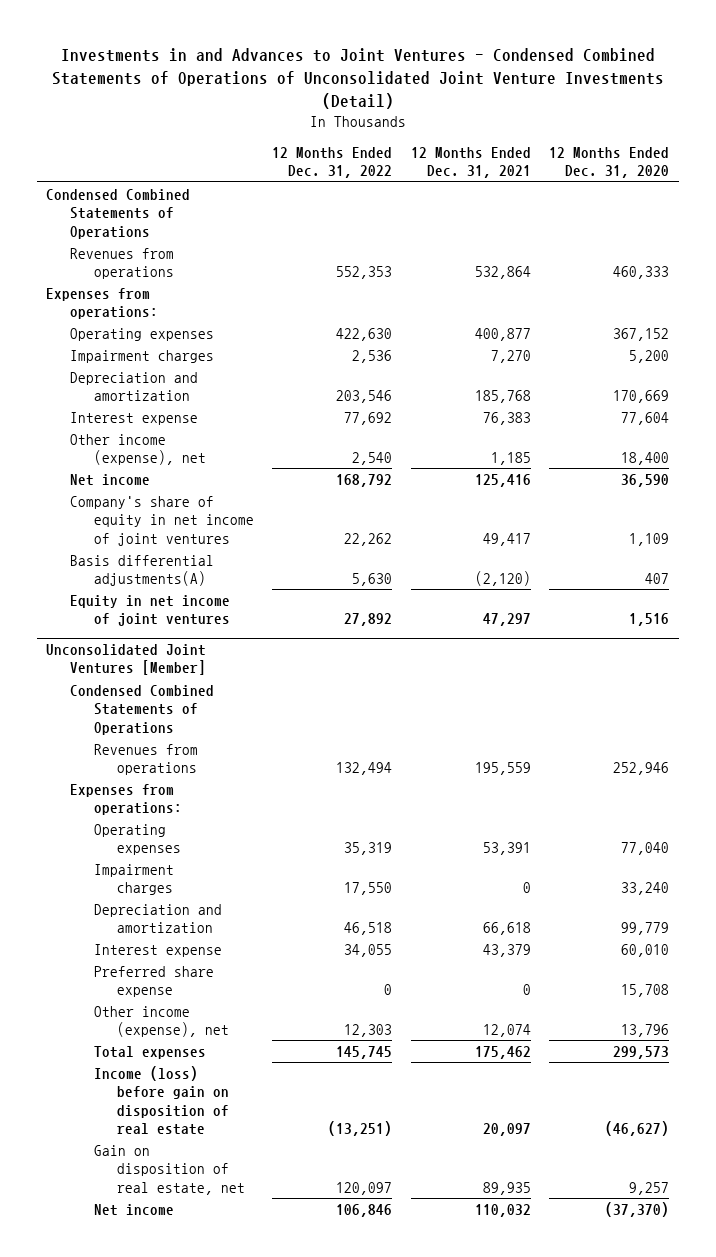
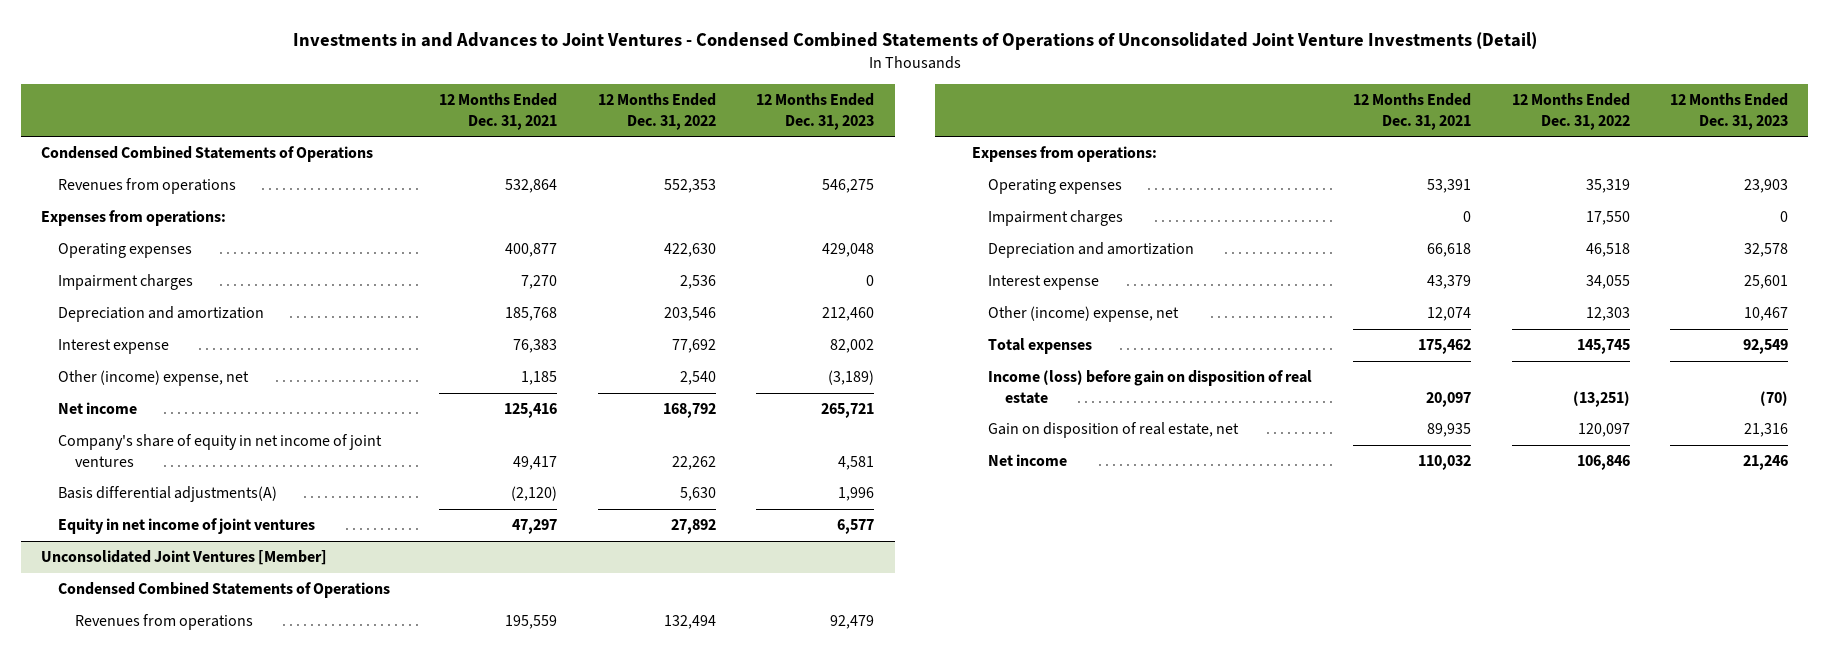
[549,146,670,179] 12 Months Ended Dec. 31, 2020 -> none
none -> [756,92,875,130] 12 Months Ended Dec. 31, 2023
[70,433,206,466] Other income (expense), net -> [57,370,249,387] Other (income) expense, net
[93,965,214,998] Preferred share expense -> none
[93,1005,230,1038] Other income (expense), net -> [988,306,1180,323] Other (income) expense, net

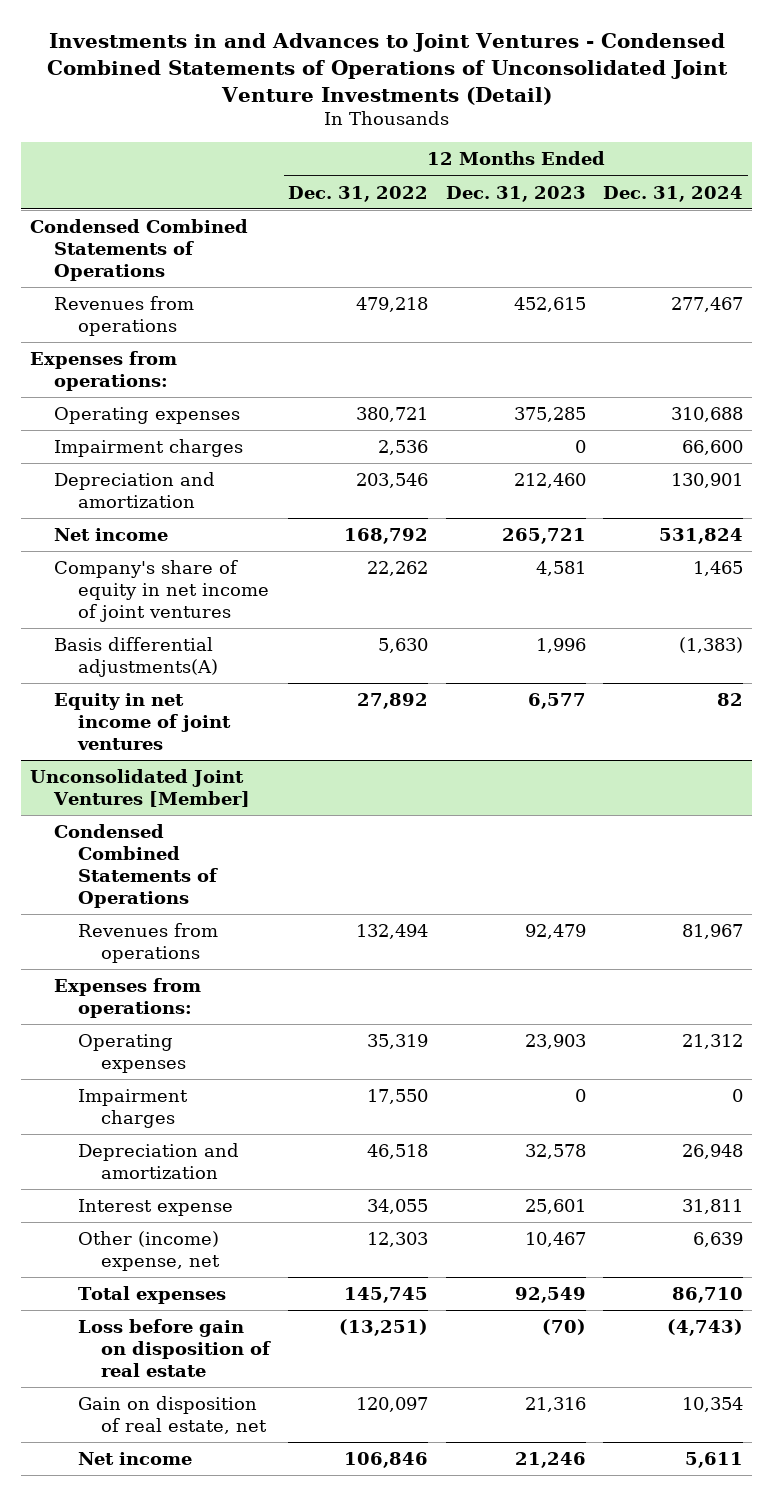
[439,92,558,130] 12 Months Ended Dec. 31, 2021 -> none
none -> [603,185,744,202] Dec. 31, 2024
[663,179,716,194] 552,353 -> [355,296,428,312] 479,218
[822,179,875,194] 546,275 -> [513,296,586,312] 452,615
[663,243,716,258] 422,630 -> [355,406,428,422] 380,721
[822,243,875,258] 429,048 -> [513,406,586,422] 375,285
[57,339,169,355] Interest expense -> none
[57,370,249,387] Other (income) expense, net -> none
[988,370,1313,404] Income (loss) before gain on disposition of real estate -> [77,1318,272,1378] Loss before gain on disposition of real estate

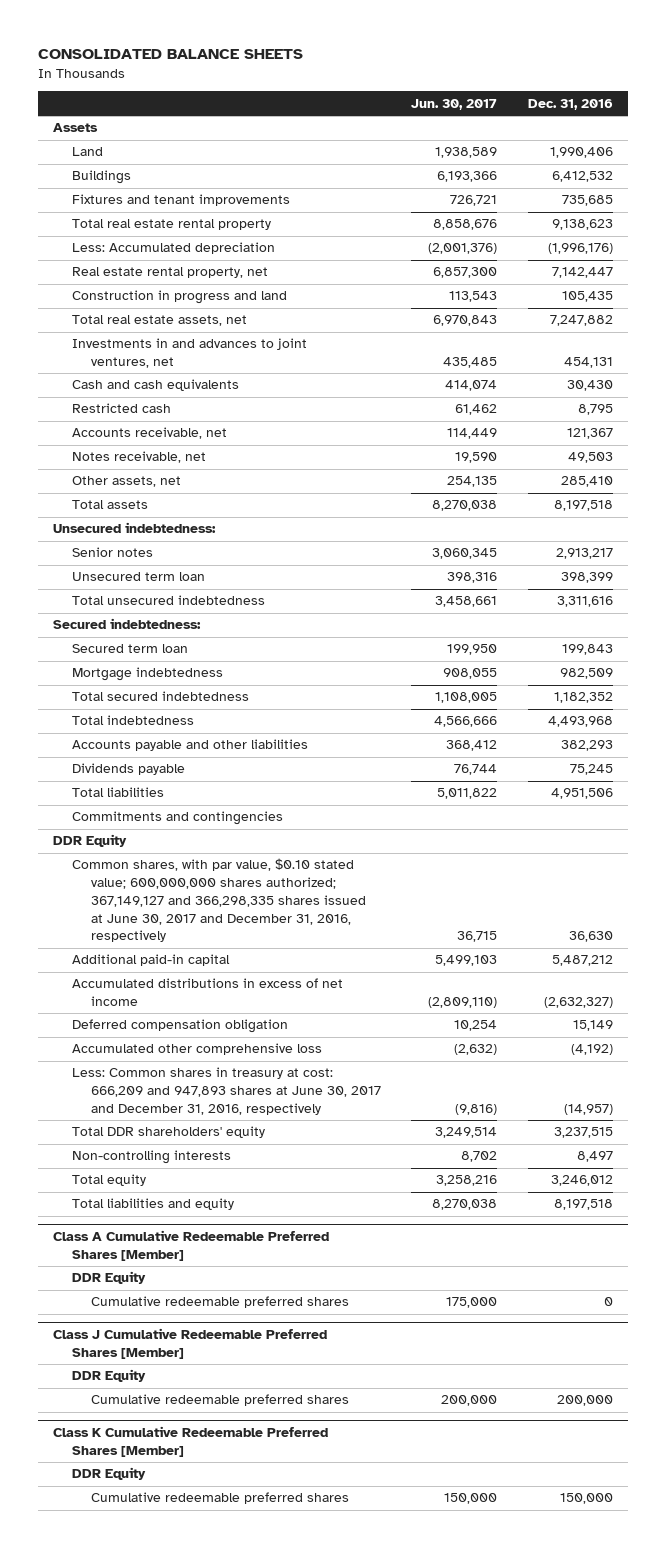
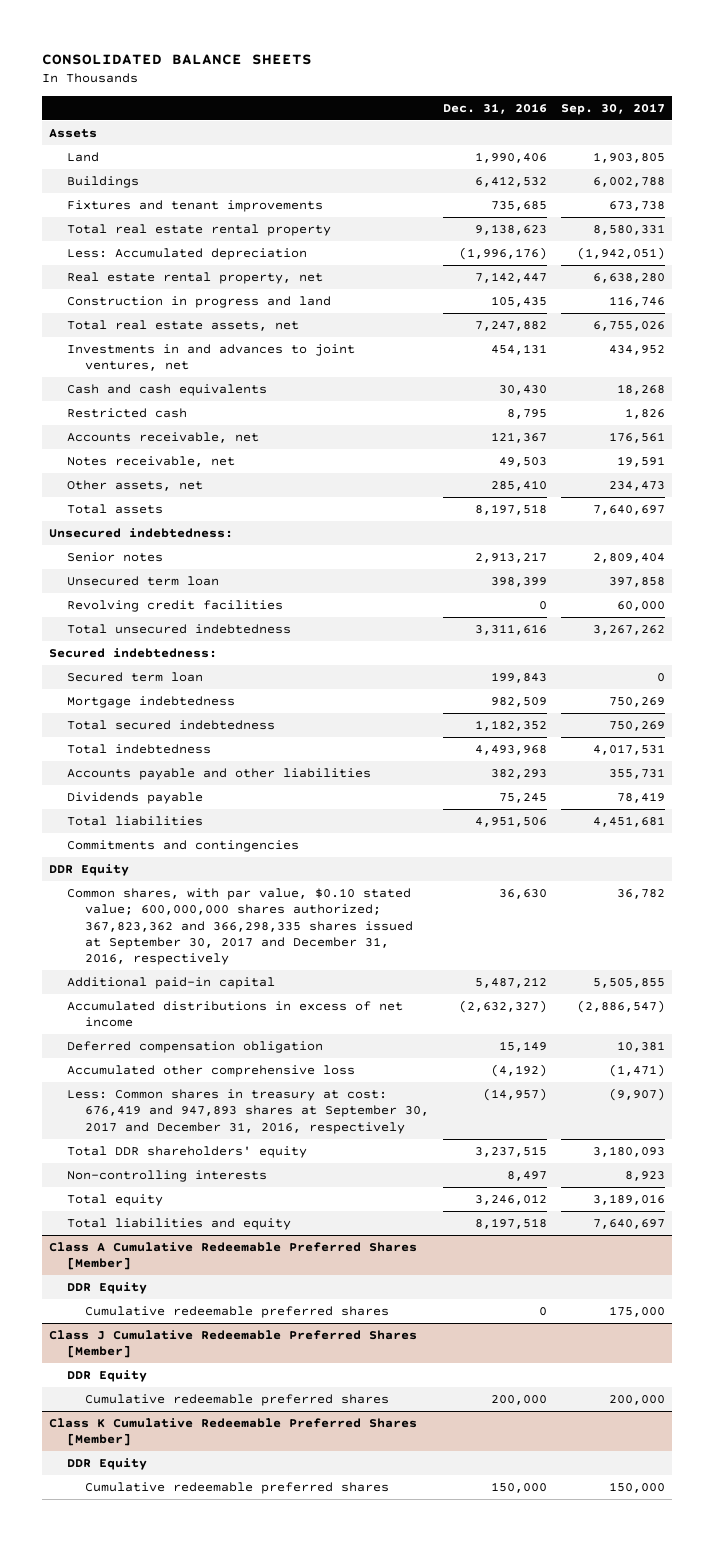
[411,98,498,110] Jun. 30, 2017 -> none
none -> [560,102,665,115] Sep. 30, 2017
none -> [67,600,284,613] Revolving credit facilities
[72,858,367,943] Common shares, with par value, $0.10 stated value; 600,000,000 shares authorized; 367,149,127 and 366,298,335 shares issued at June 30, 2017 and December 31, 2016, respectively -> [67,888,413,966] Common shares, with par value, $0.10 stated value; 600,000,000 shares authorized; 367,823,362 and 366,298,335 shares issued at September 30, 2017 and December 31, 2016, respectively
[72,1067,382,1115] Less: Common shares in treasury at cost: 666,209 and 947,893 shares at June 30, 2017 and December 31, 2016, respectively -> [67,1089,429,1134] Less: Common shares in treasury at cost: 676,419 and 947,893 shares at September 30, 2017 and December 31, 2016, respectively

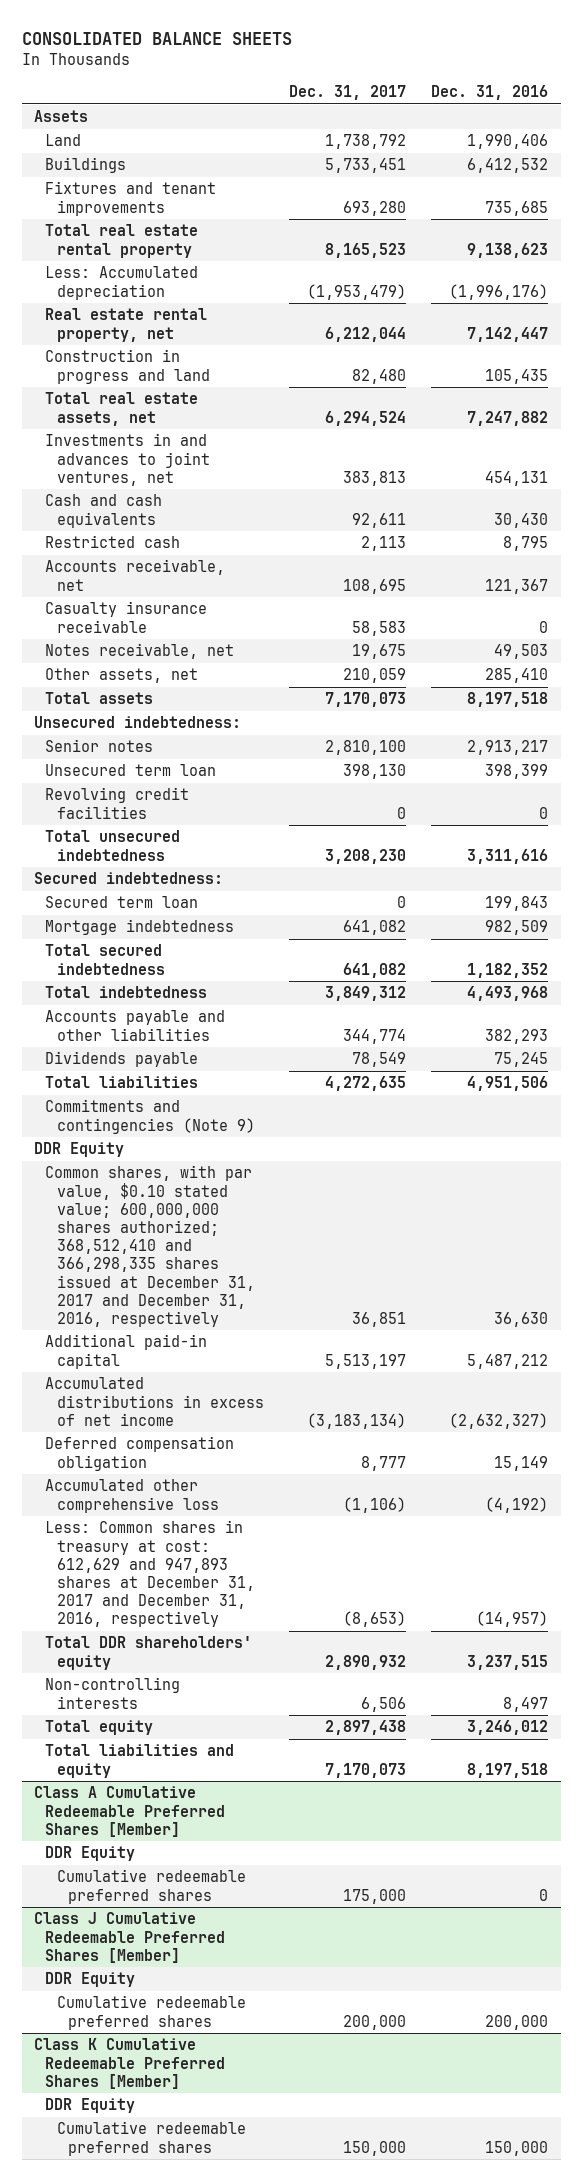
[560,102,665,115] Sep. 30, 2017 -> none
none -> [288,85,406,101] Dec. 31, 2017
none -> [45,601,208,633] Casualty insurance receivable
[67,840,300,853] Commitments and contingencies -> [45,1099,255,1134] Commitments and contingencies (Note 9)
[67,888,413,966] Common shares, with par value, $0.10 stated value; 600,000,000 shares authorized; 367,823,362 and 366,298,335 shares issued at September 30, 2017 and December 31, 2016, respectively -> [45,1165,255,1327] Common shares, with par value, $0.10 stated value; 600,000,000 shares authorized; 368,512,410 and 366,298,335 shares issued at December 31, 2017 and December 31, 2016, respectively
[67,1089,429,1134] Less: Common shares in treasury at cost: 676,419 and 947,893 shares at September 30, 2017 and December 31, 2016, respectively -> [45,1520,255,1628] Less: Common shares in treasury at cost: 612,629 and 947,893 shares at December 31, 2017 and December 31, 2016, respectively

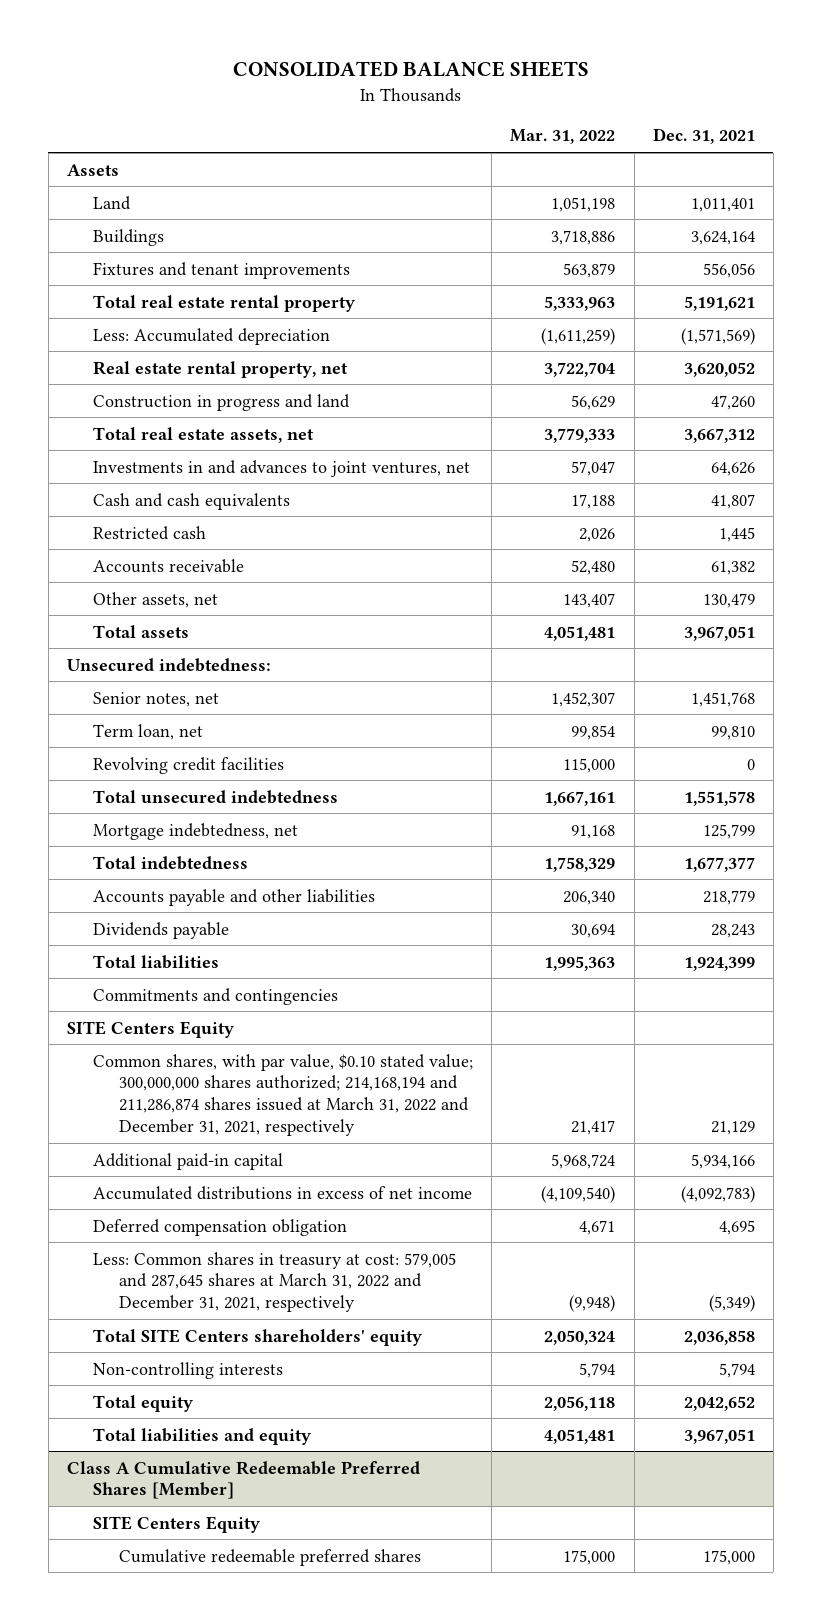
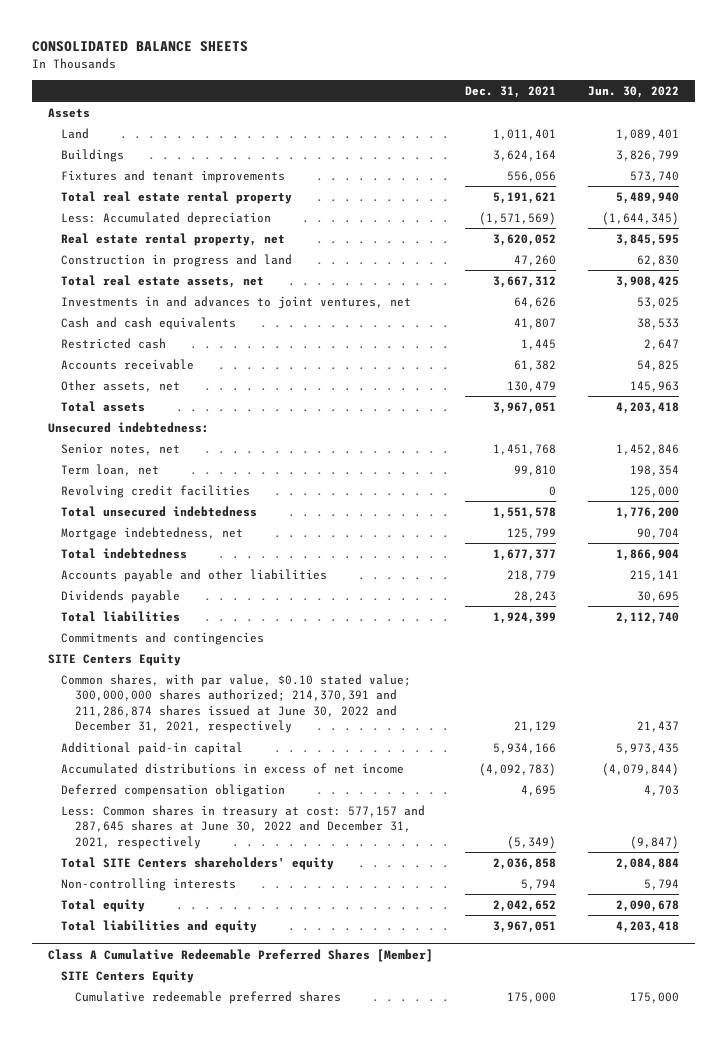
[510,129,616,145] Mar. 31, 2022 -> none
none -> [588,85,680,98] Jun. 30, 2022
[93,1053,474,1137] Common shares, with par value, $0.10 stated value; 300,000,000 shares authorized; 214,168,194 and 211,286,874 shares issued at March 31, 2022 and December 31, 2021, respectively -> [61,673,412,734] Common shares, with par value, $0.10 stated value; 300,000,000 shares authorized; 214,370,391 and 211,286,874 shares issued at June 30, 2022 and December 31, 2021, respectively
[93,1251,457,1313] Less: Common shares in treasury at cost: 579,005 and 287,645 shares at March 31, 2022 and December 31, 2021, respectively -> [61,804,426,849] Less: Common shares in treasury at cost: 577,157 and 287,645 shares at June 30, 2022 and December 31, 2021, respectively

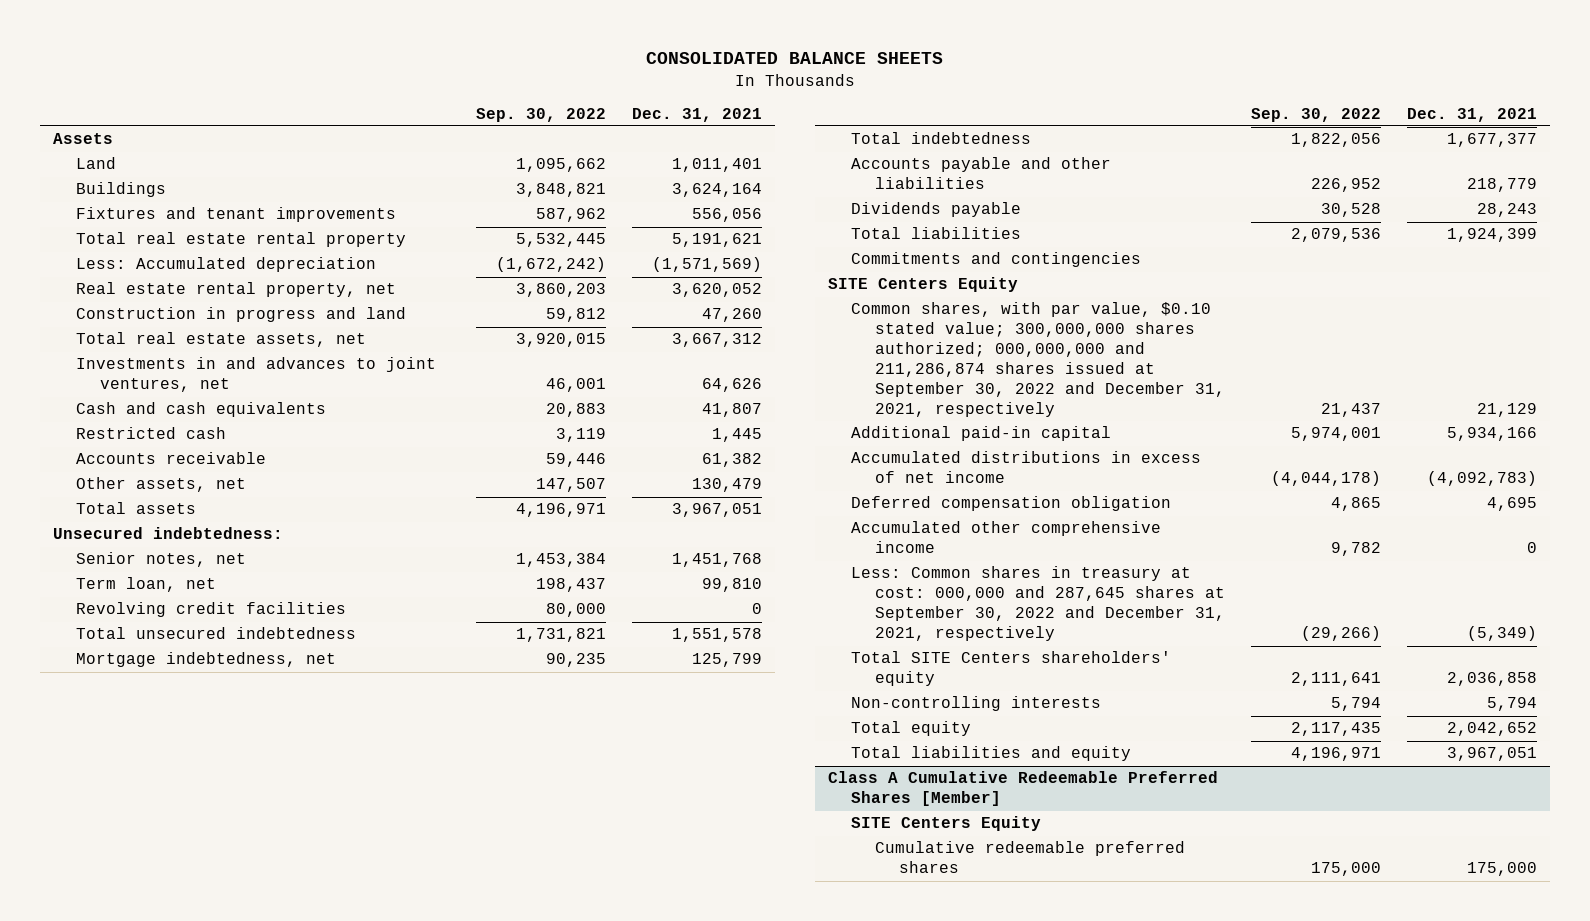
[588,85,680,98] Jun. 30, 2022 -> none
none -> [476,107,607,122] Sep. 30, 2022
[61,673,412,734] Common shares, with par value, $0.10 stated value; 300,000,000 shares authorized; 214,370,391 and 211,286,874 shares issued at June 30, 2022 and December 31, 2021, respectively -> [851,302,1226,418] Common shares, with par value, $0.10 stated value; 300,000,000 shares authorized; 000,000,000 and 211,286,874 shares issued at September 30, 2022 and December 31, 2021, respectively
none -> [851,521,1162,554] Accumulated other comprehensive income
[61,804,426,849] Less: Common shares in treasury at cost: 577,157 and 287,645 shares at June 30, 2022 and December 31, 2021, respectively -> [851,566,1226,642] Less: Common shares in treasury at cost: 000,000 and 287,645 shares at September 30, 2022 and December 31, 2021, respectively

